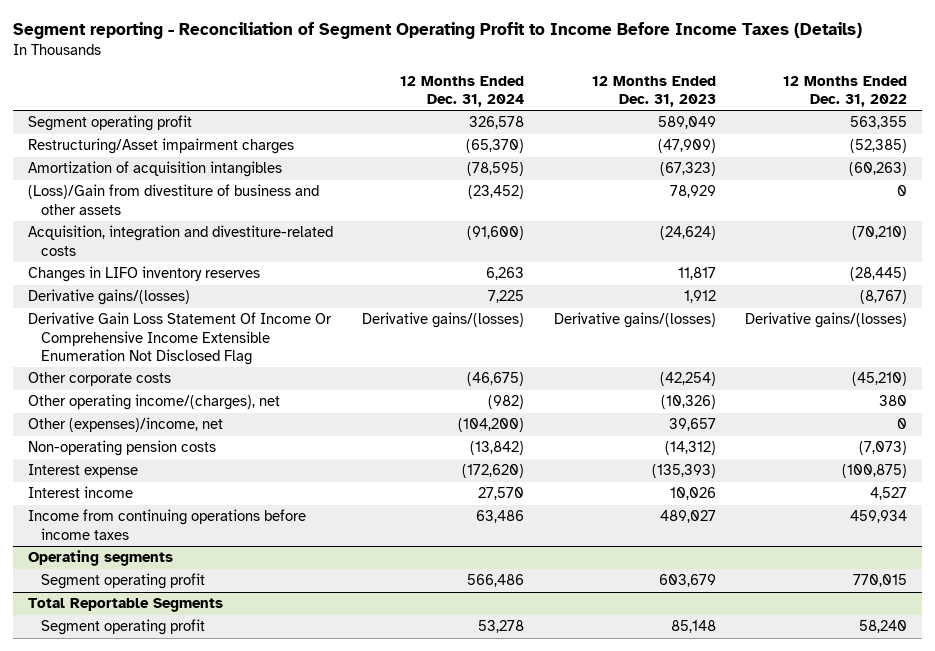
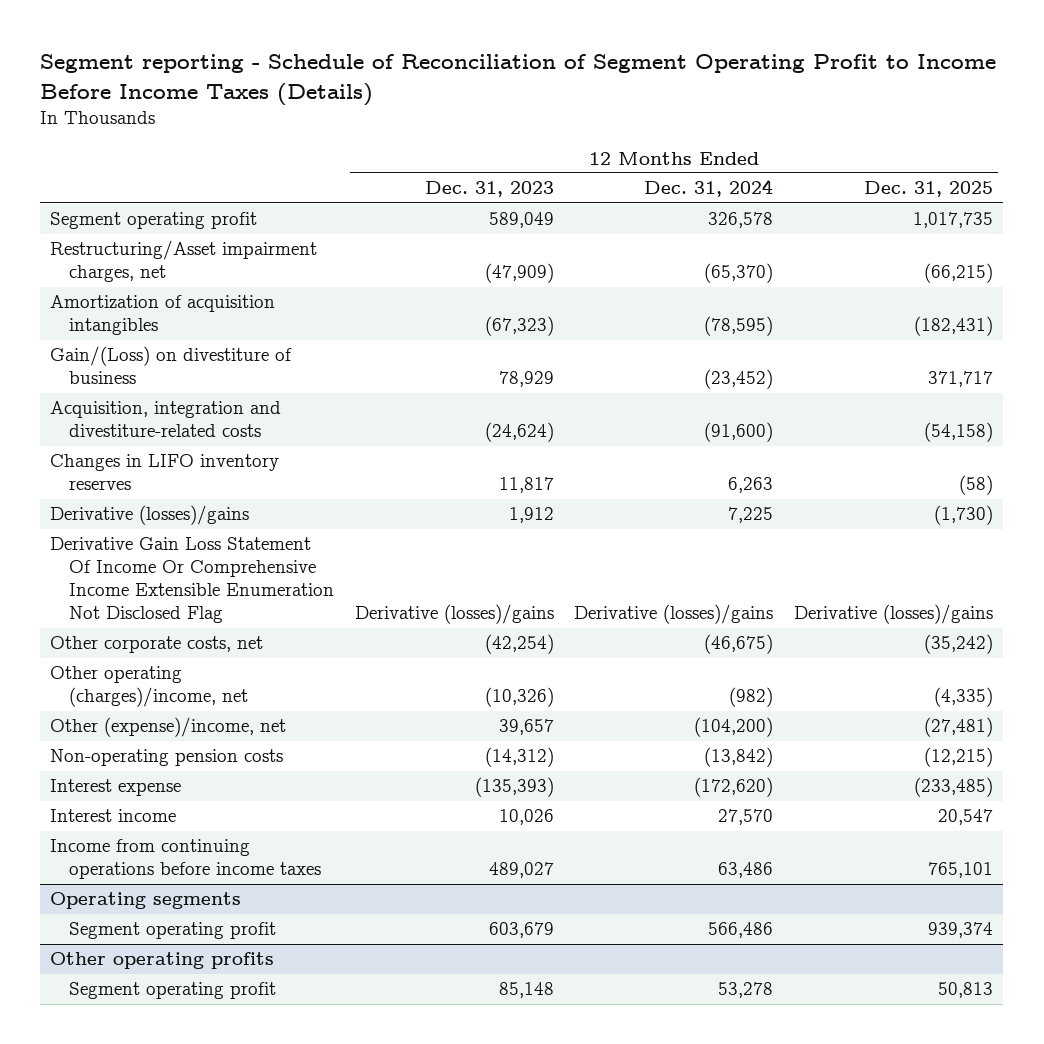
[12,22,862,40] Segment reporting - Reconciliation of Segment Operating Profit to Income Before Income Taxes (Details) -> [40,54,997,106] Segment reporting - Schedule of Reconciliation of Segment Operating Profit to Income Before Income Taxes (Details)
[783,75,908,107] 12 Months Ended Dec. 31, 2022 -> none
none -> [864,181,994,198] Dec. 31, 2025
[27,138,294,155] Restructuring/Asset impairment charges -> [50,240,318,283] Restructuring/Asset impairment charges, net
[27,184,319,215] (Loss)/Gain from divestiture of business and other assets -> [50,346,293,385] Gain/(Loss) on divestiture of business
[27,289,190,306] Derivative gains/(losses) -> [50,505,250,526] Derivative (losses)/gains
[362,312,525,329] Derivative gains/(losses) -> [574,604,774,625] Derivative (losses)/gains
[553,312,716,329] Derivative gains/(losses) -> [354,604,554,625] Derivative (losses)/gains
[27,372,171,387] Other corporate costs -> [50,636,264,654] Other corporate costs, net
[27,394,280,411] Other operating income/(charges), net -> [50,666,249,708] Other operating (charges)/income, net
[27,417,223,433] Other (expenses)/income, net -> [50,717,287,738] Other (expense)/income, net
[27,598,223,613] Total Reportable Segments -> [50,952,275,970] Other operating profits

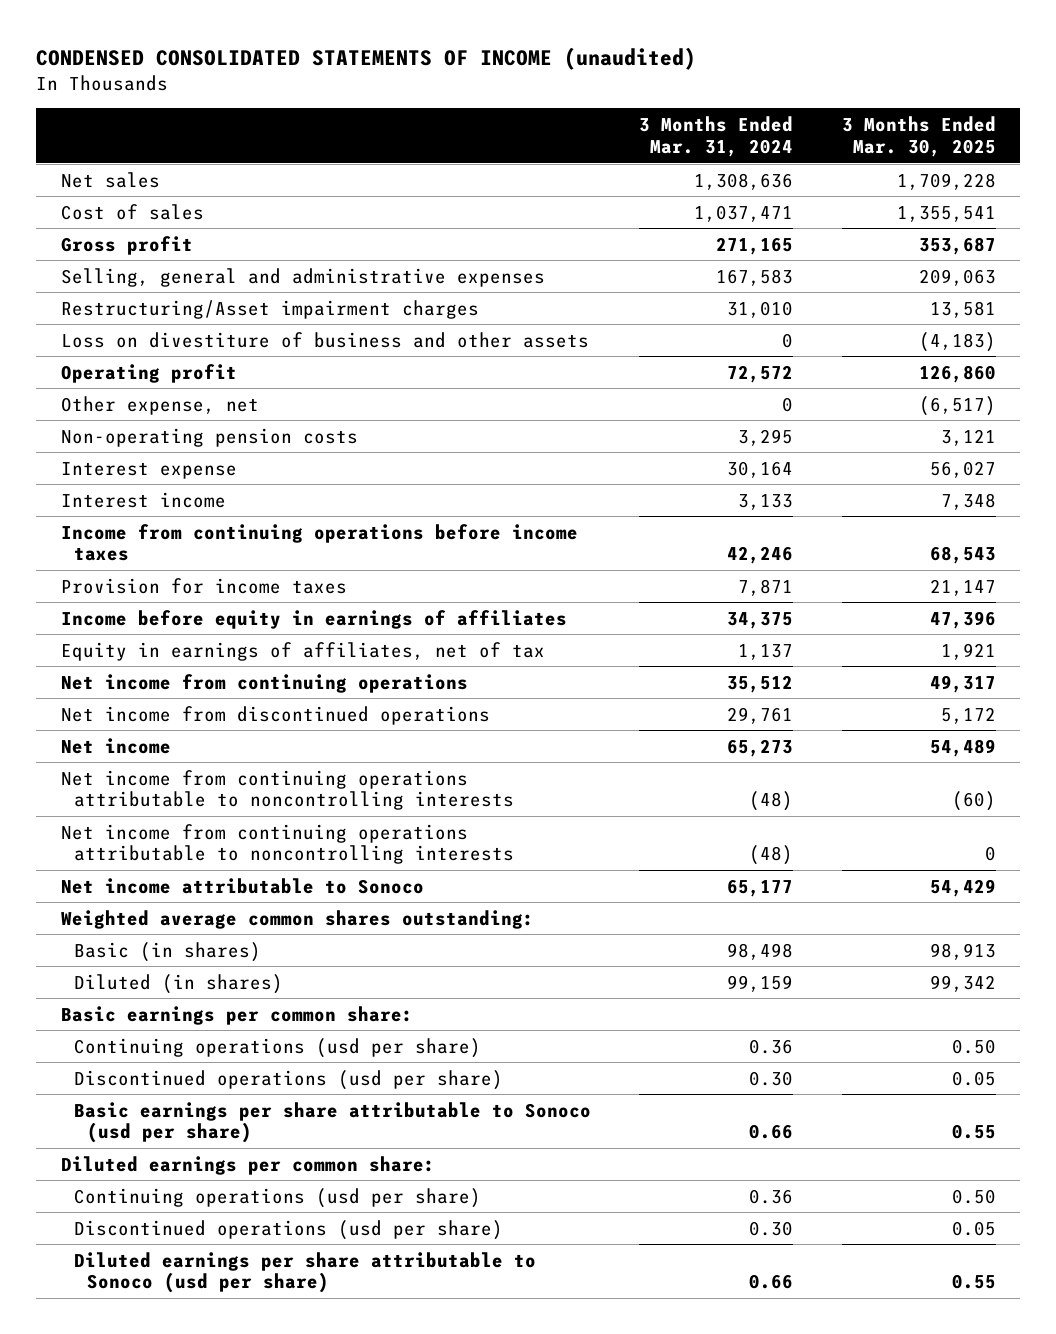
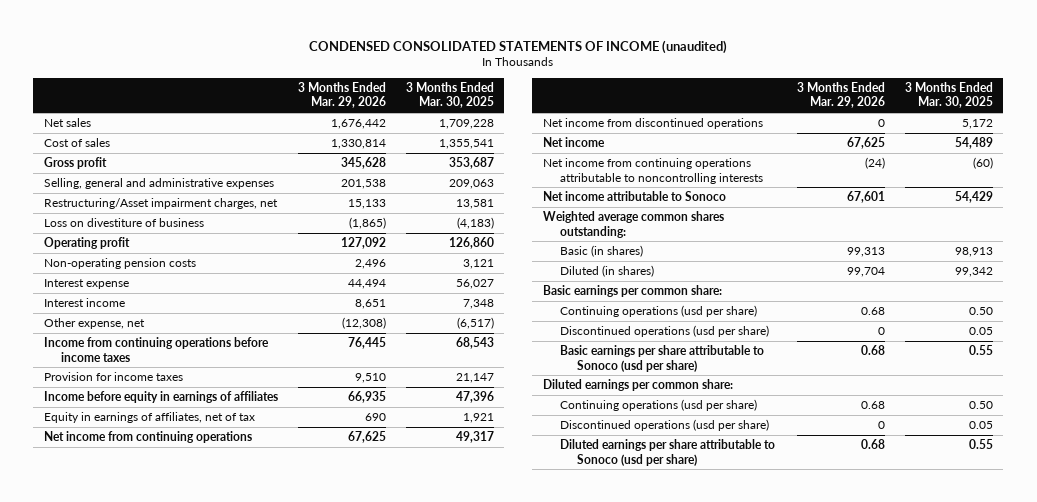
[639,116,794,157] 3 Months Ended Mar. 31, 2024 -> none
none -> [297,81,386,109] 3 Months Ended Mar. 29, 2026
[60,299,479,319] Restructuring/Asset impairment charges -> [43,197,278,209] Restructuring/Asset impairment charges, net
[60,331,589,348] Loss on divestiture of business and other assets -> [43,217,204,227] Loss on divestiture of business
[60,395,259,415] Other expense, net -> [43,317,145,329] Other expense, net
[60,823,514,865] Net income from continuing operations attributable to noncontrolling interests -> none

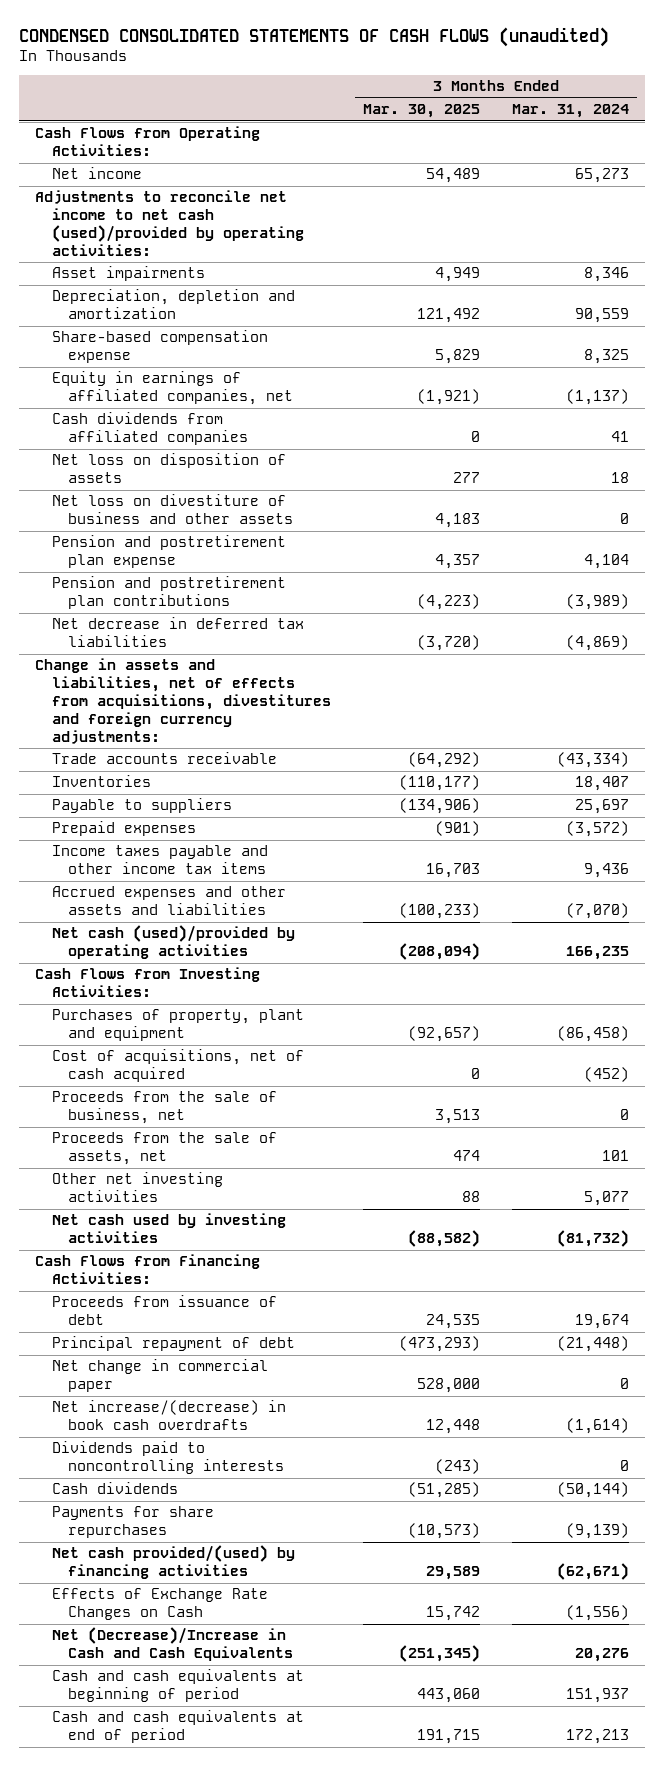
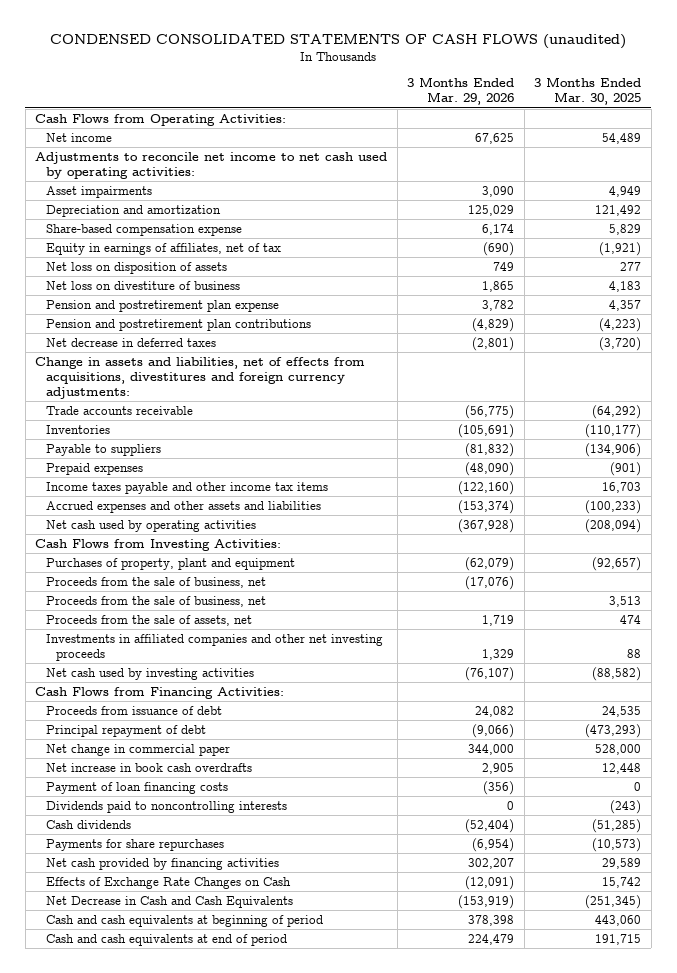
[512,104,630,119] Mar. 31, 2024 -> none
none -> [407,77,515,106] 3 Months Ended Mar. 29, 2026
[35,190,304,256] Adjustments to reconcile net income to net cash (used)/provided by operating activities: -> [35,151,388,179] Adjustments to reconcile net income to net cash used by operating activities:
[51,289,295,320] Depreciation, depletion and amortization -> [45,204,221,217] Depreciation and amortization
[51,412,249,446] Cash dividends from affiliated companies -> none
[51,371,294,406] Equity in earnings of affiliated companies, net -> [45,242,281,255] Equity in earnings of affiliates, net of tax
[51,494,294,525] Net loss on divestiture of business and other assets -> [45,280,240,290] Net loss on divestiture of business
[51,617,304,648] Net decrease in deferred tax liabilities -> [45,337,216,347] Net decrease in deferred taxes
[51,925,295,960] Net cash (used)/provided by operating activities -> [45,519,256,532] Net cash used by operating activities
[51,1049,304,1083] Cost of acquisitions, net of cash acquired -> none
none -> [45,576,266,588] Proceeds from the sale of business, net
[51,1172,223,1203] Other net investing activities -> none
none -> [45,633,383,661] Investments in affiliated companies and other net investing proceeds
[51,1400,286,1431] Net increase/(decrease) in book cash overdrafts -> [45,762,252,772] Net increase in book cash overdrafts
none -> [45,781,228,794] Payment of loan financing costs
[51,1545,295,1580] Net cash provided/(used) by financing activities -> [45,857,279,870] Net cash provided by financing activities
[51,1627,294,1662] Net (Decrease)/Increase in Cash and Cash Equivalents -> [45,895,293,908] Net Decrease in Cash and Cash Equivalents

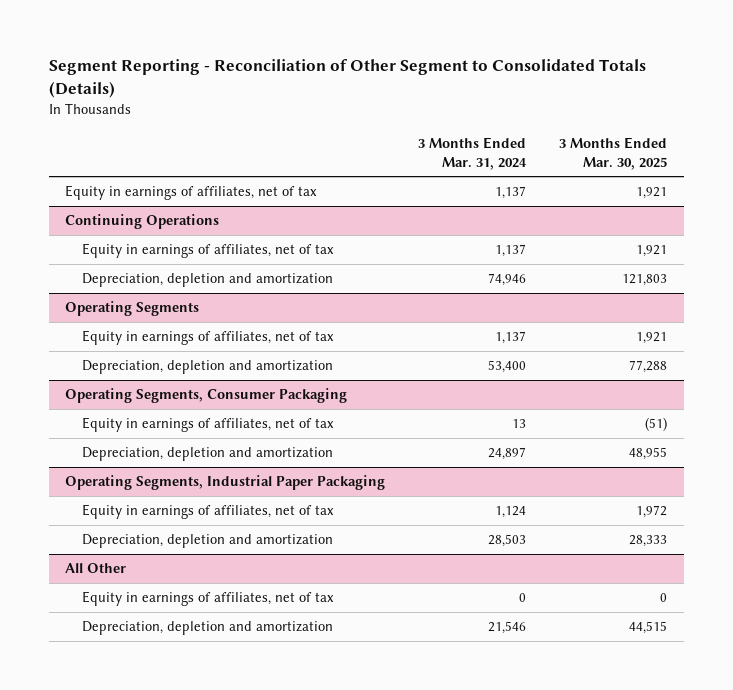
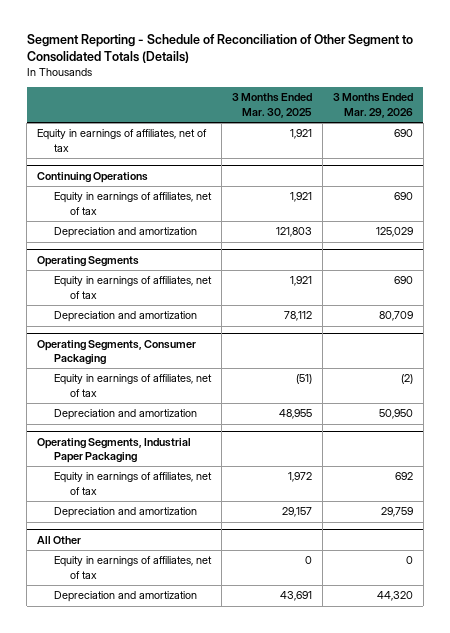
[48,59,646,98] Segment Reporting - Reconciliation of Other Segment to Consolidated Totals (Details) -> [26,33,413,64] Segment Reporting - Schedule of Reconciliation of Other Segment to Consolidated Totals (Details)
[418,136,528,170] 3 Months Ended Mar. 31, 2024 -> none
none -> [332,93,413,118] 3 Months Ended Mar. 29, 2026
[82,273,334,288] Depreciation, depletion and amortization -> [53,227,197,239] Depreciation and amortization
[82,360,334,375] Depreciation, depletion and amortization -> [53,311,197,323] Depreciation and amortization
[629,360,668,374] 77,288 -> [283,311,312,322] 78,112
[82,447,334,462] Depreciation, depletion and amortization -> [53,409,197,421] Depreciation and amortization
[82,534,334,549] Depreciation, depletion and amortization -> [53,507,197,519] Depreciation and amortization
[629,535,668,548] 28,333 -> [281,507,312,518] 29,157
[82,621,334,636] Depreciation, depletion and amortization -> [53,591,197,603] Depreciation and amortization
[629,621,668,635] 44,515 -> [279,591,312,602] 43,691

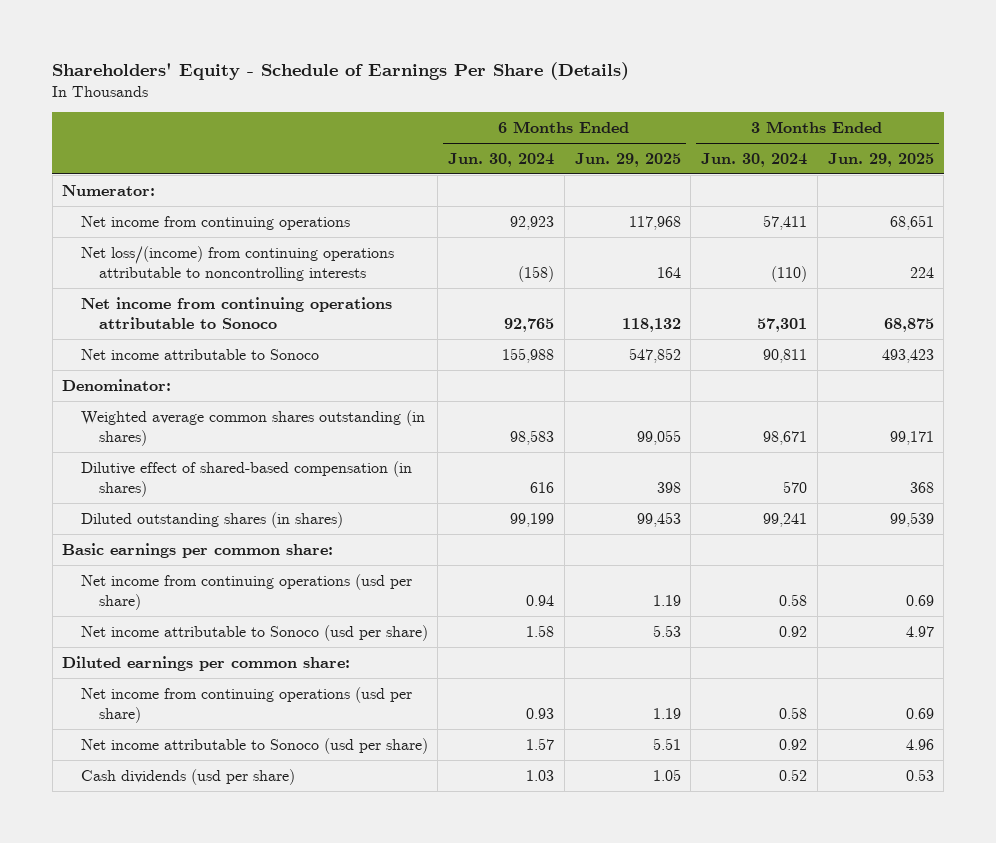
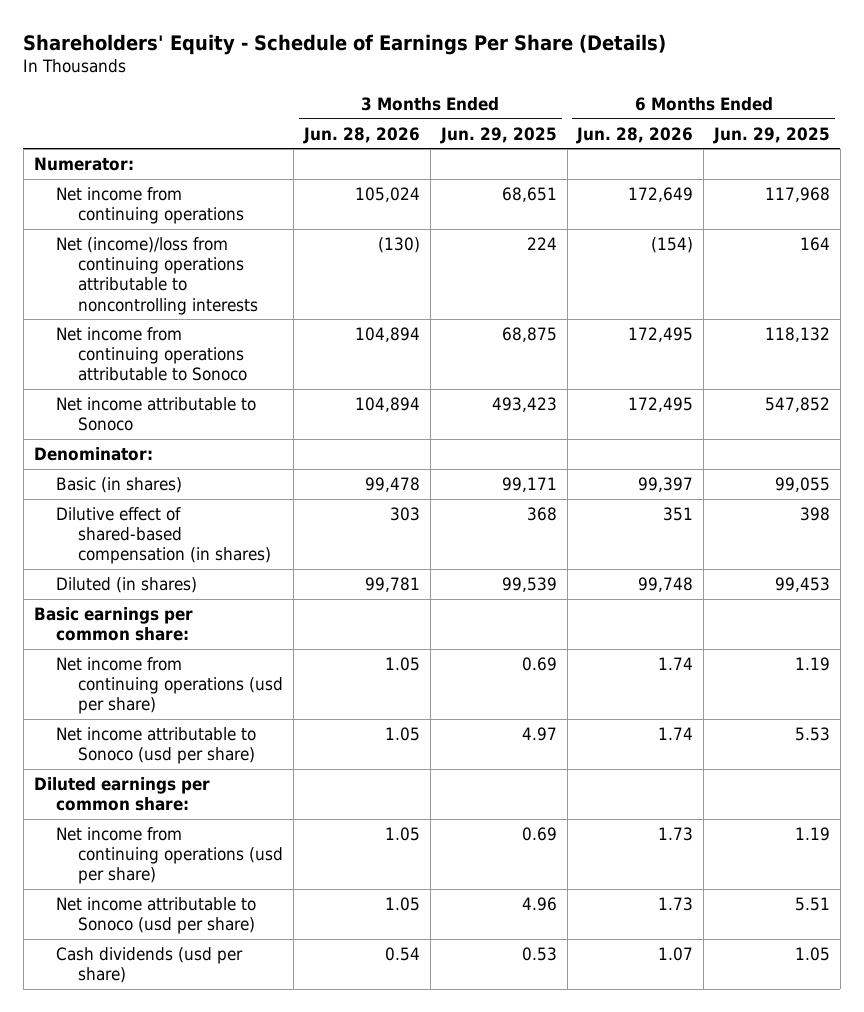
[448,152,555,167] Jun. 30, 2024 -> none
[701,152,808,167] Jun. 30, 2024 -> none
none -> [303,126,421,144] Jun. 28, 2026
none -> [576,126,694,144] Jun. 28, 2026
[80,245,394,281] Net loss/(income) from continuing operations attributable to noncontrolling interests -> [56,236,259,315] Net (income)/loss from continuing operations attributable to noncontrolling interests
[80,409,425,446] Weighted average common shares outstanding (in shares) -> [56,476,183,493] Basic (in shares)
[80,511,343,528] Diluted outstanding shares (in shares) -> [56,576,198,593] Diluted (in shares)

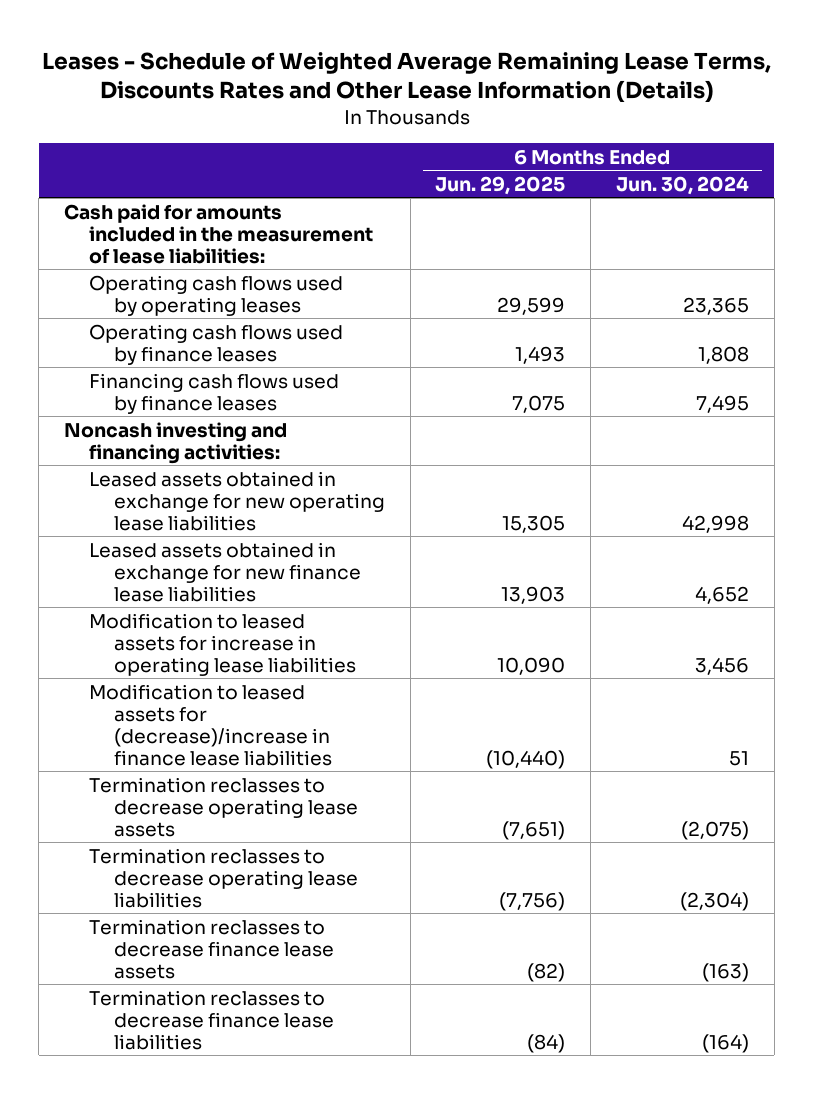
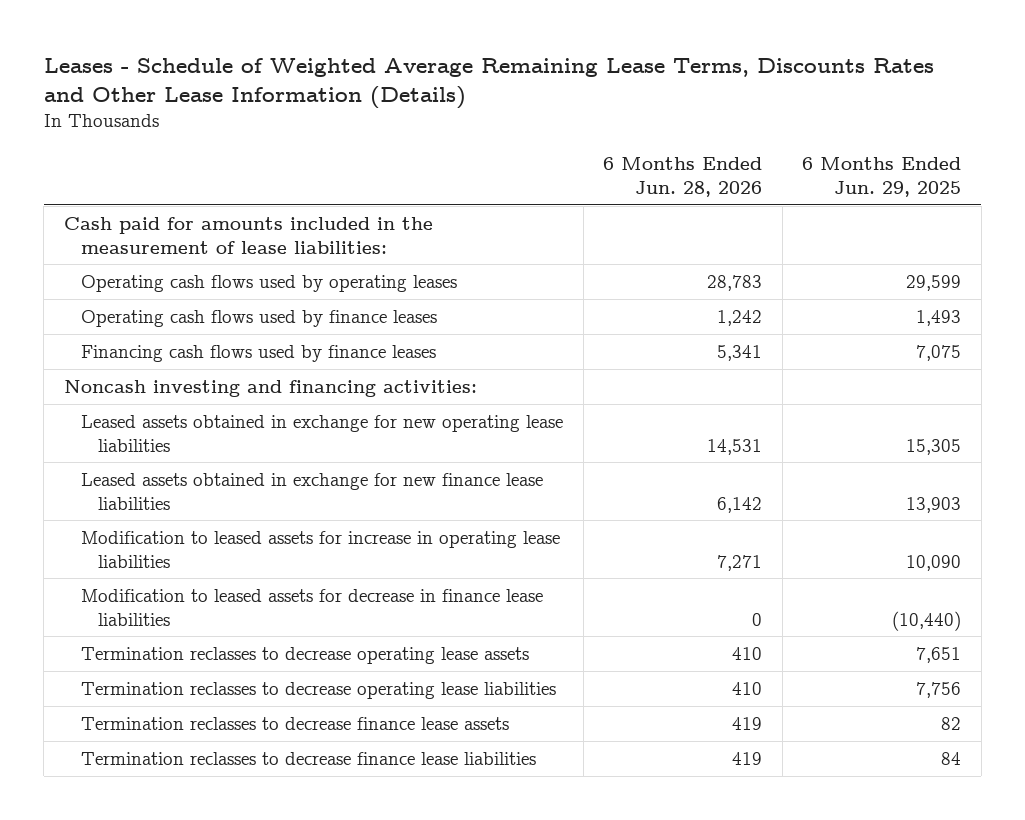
[615,175,749,195] Jun. 30, 2024 -> none
none -> [603,156,763,197] 6 Months Ended Jun. 28, 2026
[89,683,332,766] Modification to leased assets for (decrease)/increase in finance lease liabilities -> [81,588,544,626] Modification to leased assets for decrease in finance lease liabilities
[502,820,566,840] (7,651) -> [916,646,962,663] 7,651
[499,891,566,911] (7,756) -> [916,681,962,698] 7,756
[527,962,566,982] (82) -> [941,716,962,730] 82
[527,1033,566,1053] (84) -> [941,751,962,765] 84

